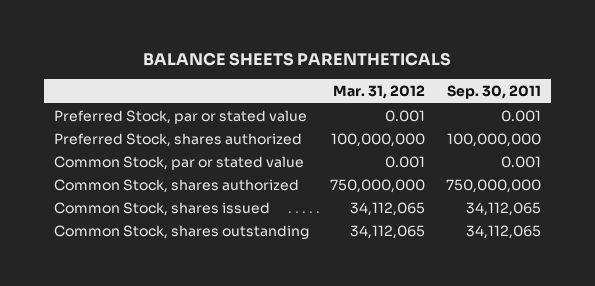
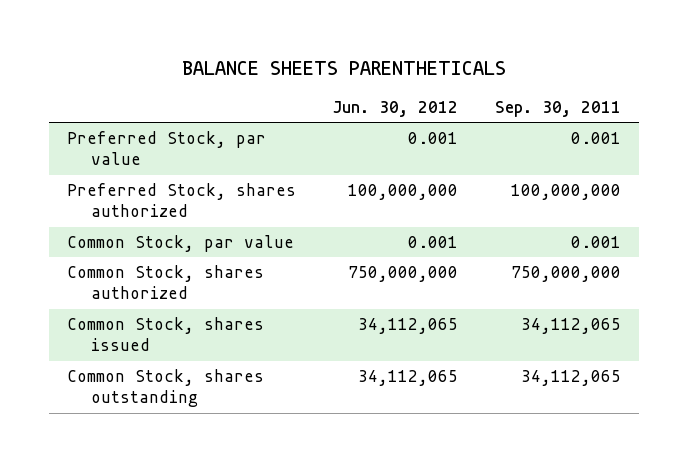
[332,85,425,100] Mar. 31, 2012 -> none
none -> [332,101,459,118] Jun. 30, 2012
[54,109,308,124] Preferred Stock, par or stated value -> [66,130,266,166] Preferred Stock, par value
[54,155,305,170] Common Stock, par or stated value -> [66,234,294,252] Common Stock, par value

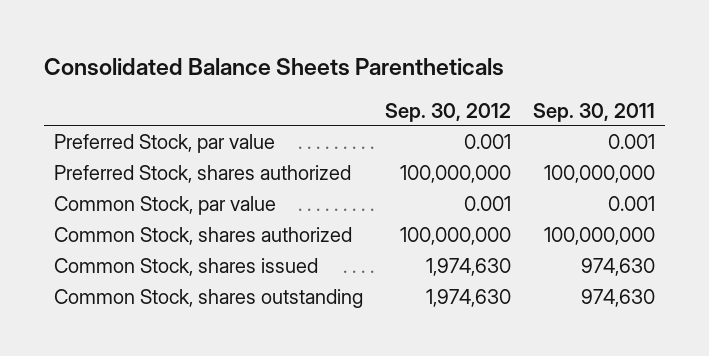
[181,61,506,76] BALANCE SHEETS PARENTHETICALS -> [43,57,504,76] Consolidated Balance Sheets Parentheticals
[332,101,459,118] Jun. 30, 2012 -> none
none -> [385,102,512,122] Sep. 30, 2012
[510,265,621,282] 750,000,000 -> [543,226,655,245] 100,000,000
[520,317,621,334] 34,112,065 -> [580,257,655,276] 974,630
[520,369,621,386] 34,112,065 -> [580,288,655,307] 974,630

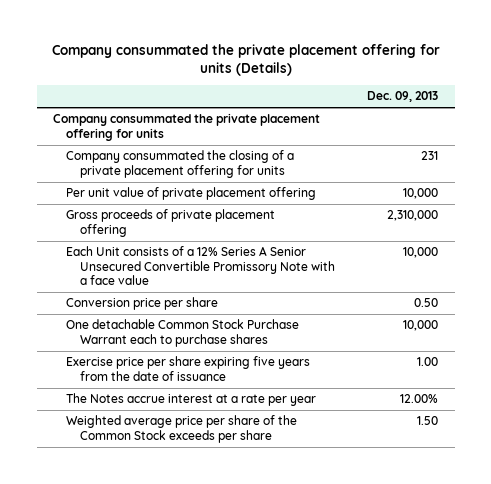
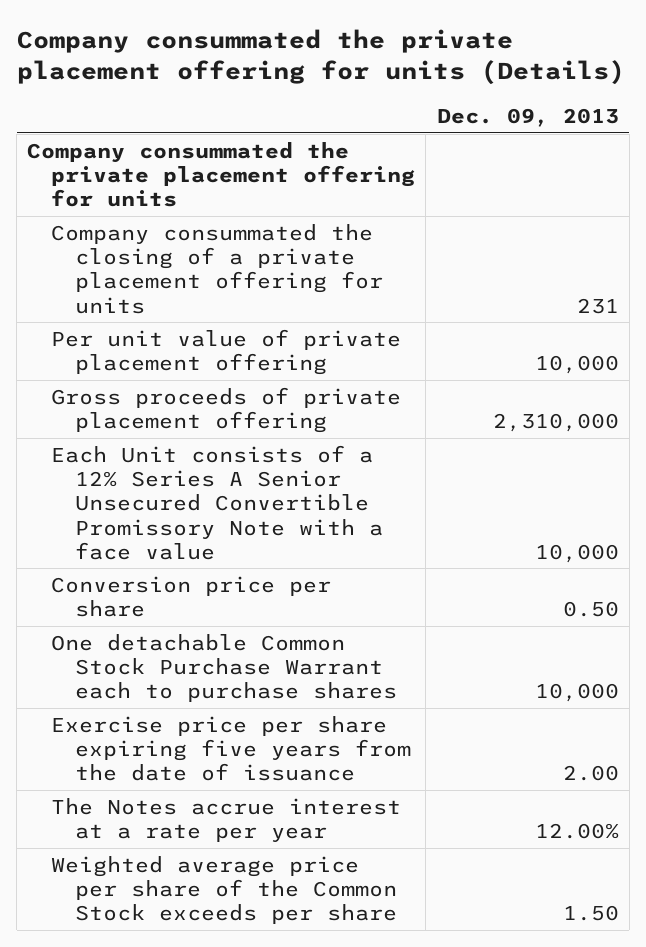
[417,357,439,367] 1.00 -> [562,765,619,782] 2.00

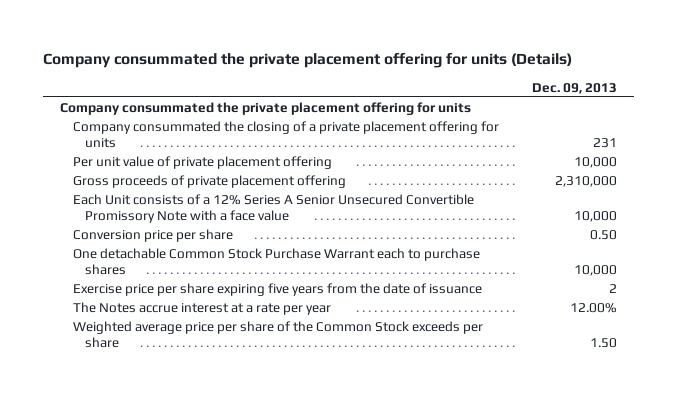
[562,765,619,782] 2.00 -> [608,284,617,294] 2

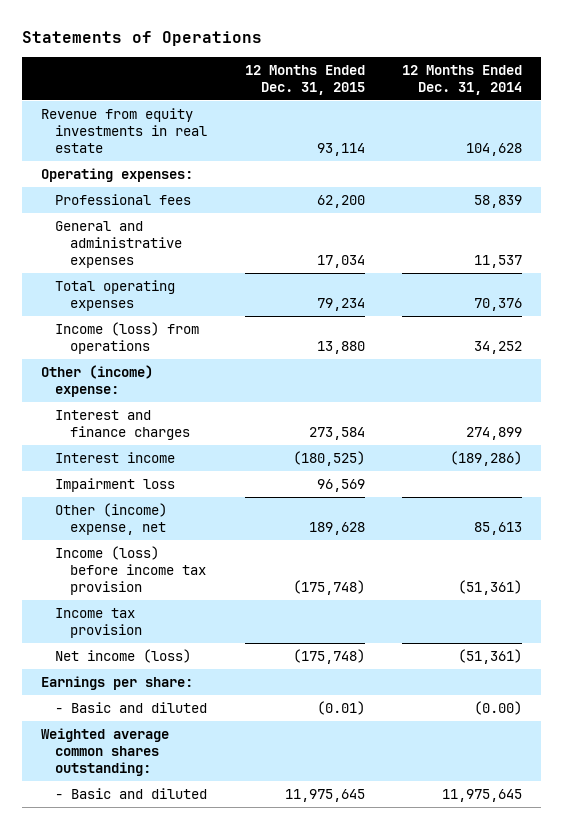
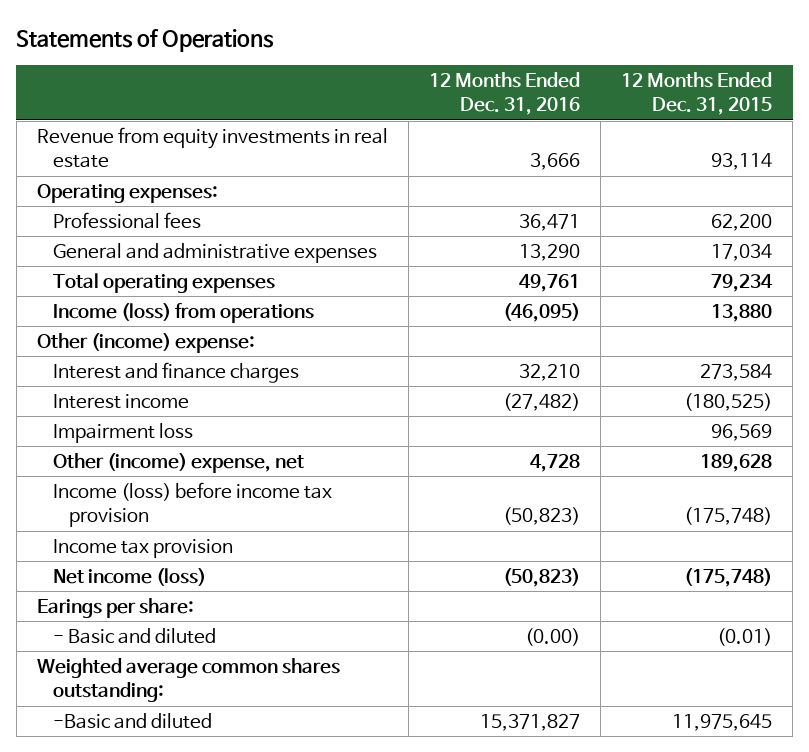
[402,64,523,95] 12 Months Ended Dec. 31, 2014 -> none
none -> [429,72,581,116] 12 Months Ended Dec. 31, 2016
[40,675,193,690] Earnings per share: -> [36,598,194,619] Earings per share:
[55,787,208,799] - Basic and diluted -> [53,713,213,730] -Basic and diluted

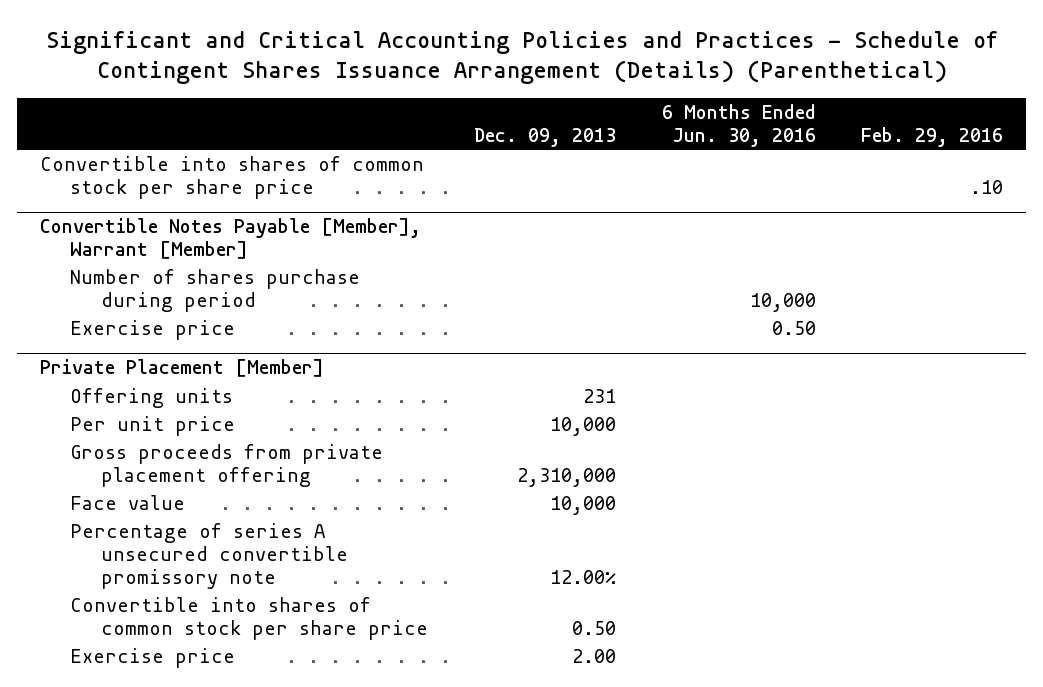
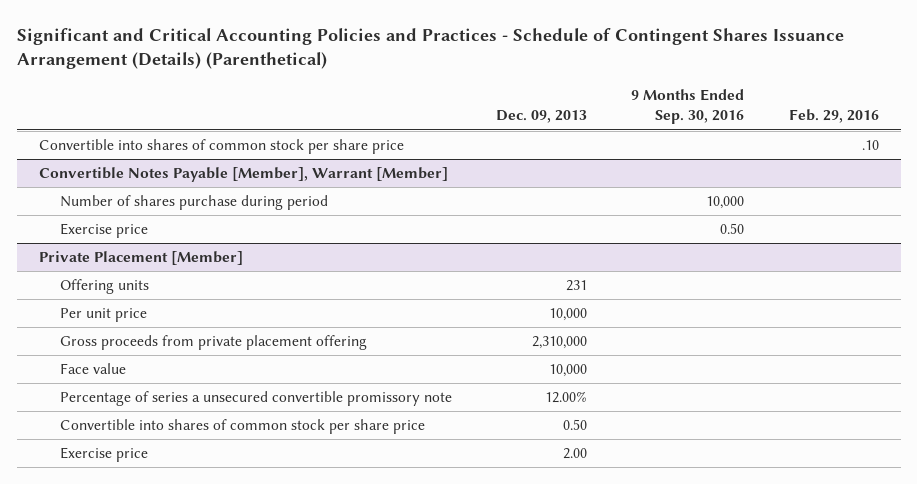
[661,103,816,147] 6 Months Ended Jun. 30, 2016 -> none
none -> [631,89,745,125] 9 Months Ended Sep. 30, 2016
[70,522,348,589] Percentage of series A unsecured convertible promissory note -> [60,391,453,407] Percentage of series a unsecured convertible promissory note

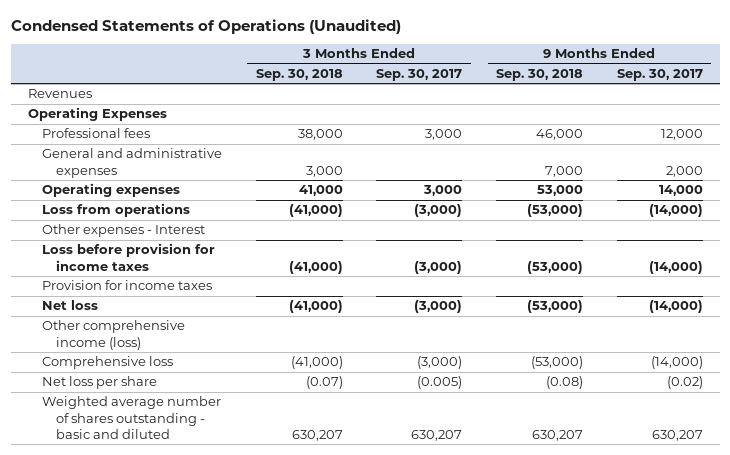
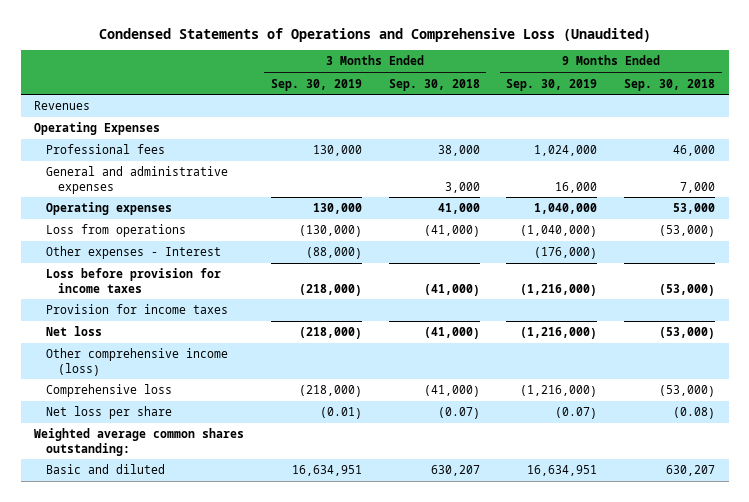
[10,18,401,34] Condensed Statements of Operations (Unaudited) -> [98,27,651,42] Condensed Statements of Operations and Comprehensive Loss (Unaudited)
[376,68,463,81] Sep. 30, 2017 -> none
[616,68,703,81] Sep. 30, 2017 -> none
none -> [270,78,362,91] Sep. 30, 2019
none -> [506,78,598,91] Sep. 30, 2019
none -> [34,428,245,456] Weighted average common shares outstanding:
[41,396,221,439] Weighted average number of shares outstanding - basic and diluted -> [46,464,166,475] Basic and diluted

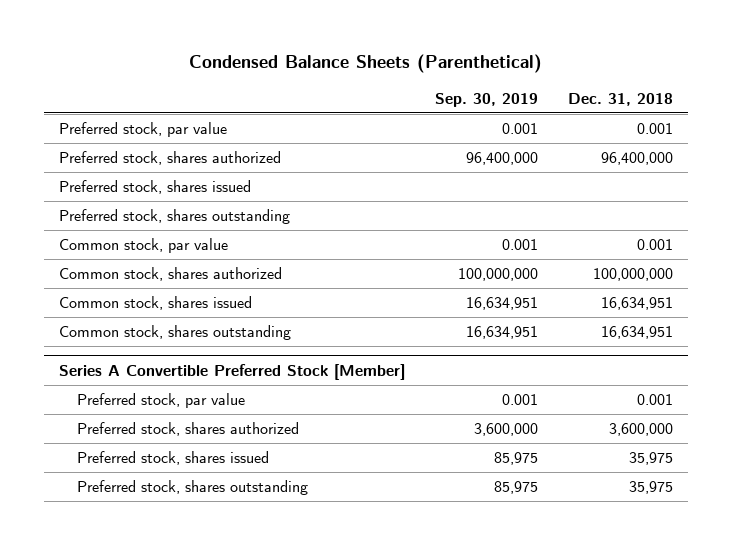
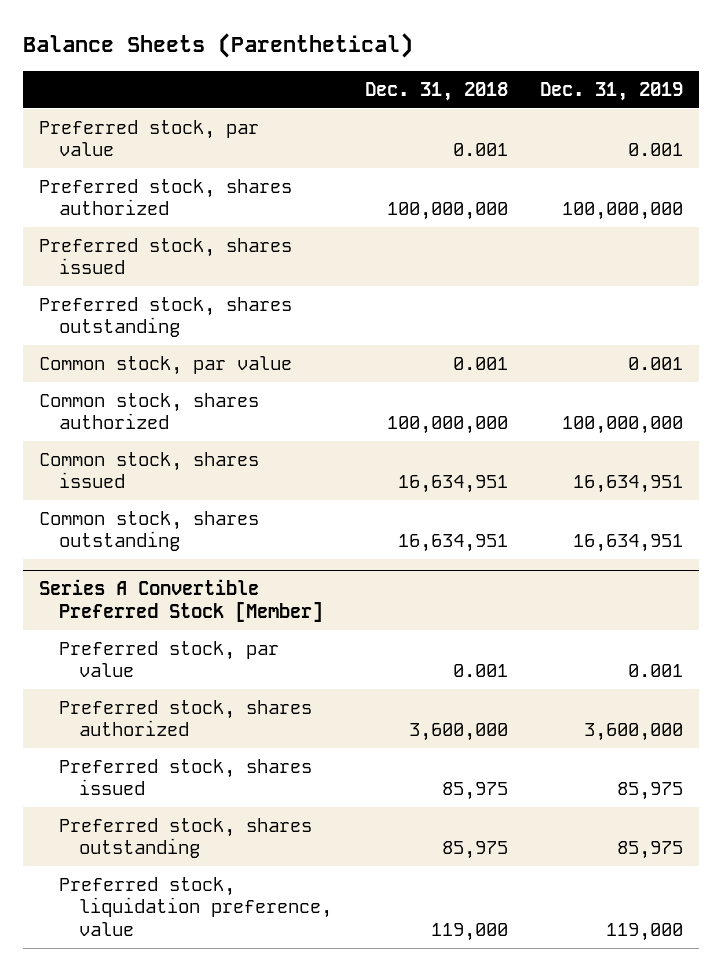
[188,53,542,73] Condensed Balance Sheets (Parenthetical) -> [23,33,414,59] Balance Sheets (Parenthetical)
[434,92,538,107] Sep. 30, 2019 -> none
none -> [539,81,683,101] Dec. 31, 2019
[600,152,673,166] 96,400,000 -> [386,202,508,221] 100,000,000
[628,452,673,466] 35,975 -> [441,782,508,801] 85,975
[628,481,673,495] 35,975 -> [441,841,508,860] 85,975
none -> [59,877,333,936] Preferred stock, liquidation preference, value

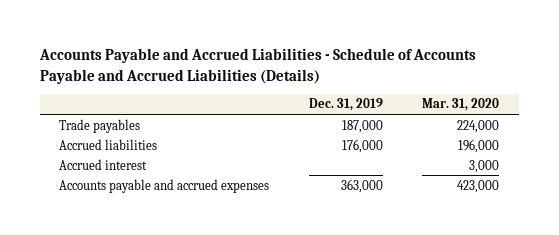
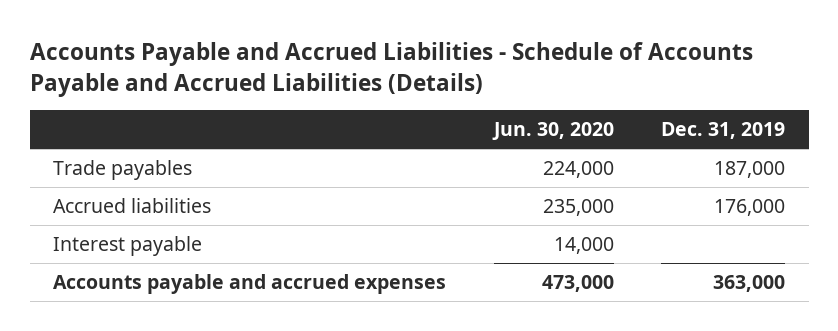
[422,98,500,112] Mar. 31, 2020 -> none
none -> [491,122,614,141] Jun. 30, 2020
[59,158,148,170] Accrued interest -> [53,236,203,257] Interest payable

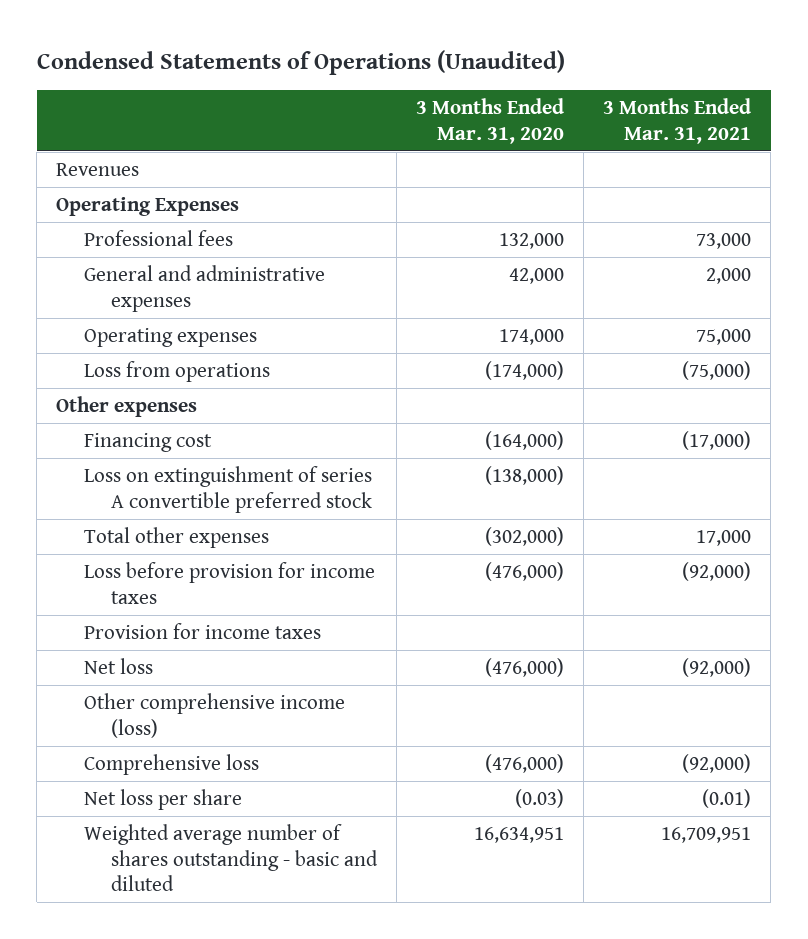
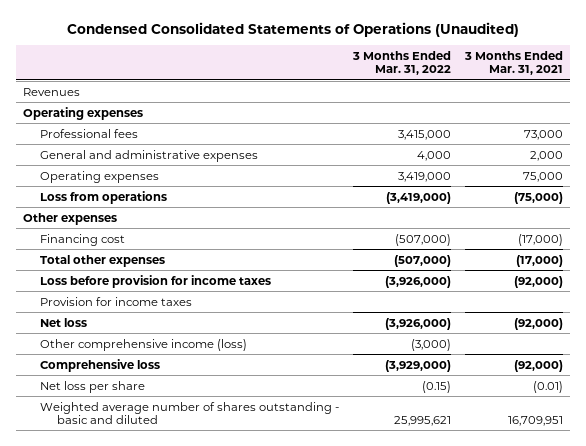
[36,50,565,76] Condensed Statements of Operations (Unaudited) -> [67,21,520,37] Condensed Consolidated Statements of Operations (Unaudited)
[416,98,565,144] 3 Months Ended Mar. 31, 2020 -> none
none -> [352,51,452,76] 3 Months Ended Mar. 31, 2022
[56,197,240,217] Operating Expenses -> [22,106,143,120] Operating expenses
[83,466,372,513] Loss on extinguishment of series A convertible preferred stock -> none
[696,530,752,547] 17,000 -> [516,254,564,267] (17,000)

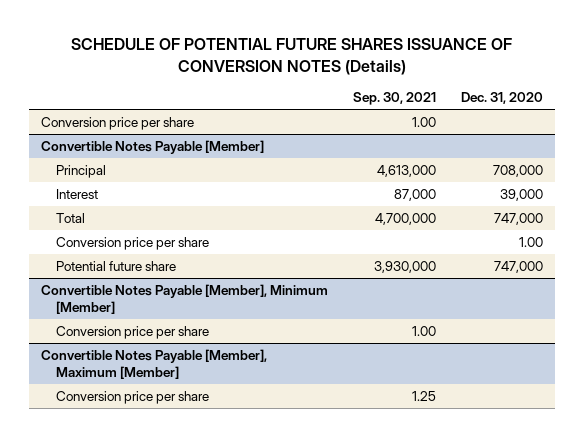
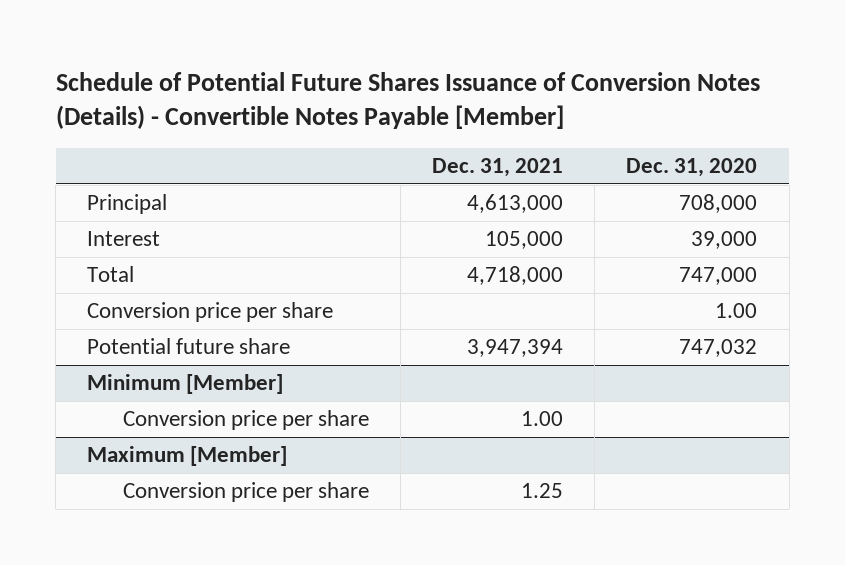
[71,38,513,75] SCHEDULE OF POTENTIAL FUTURE SHARES ISSUANCE OF CONVERSION NOTES (Details) -> [55,71,760,130] Schedule of Potential Future Shares Issuance of Conversion Notes (Details) - Convertible Notes Payable [Member]
[353,92,437,106] Sep. 30, 2021 -> none
none -> [432,158,564,178] Dec. 31, 2021
[41,117,195,131] Conversion price per share -> none
[41,140,265,155] Convertible Notes Payable [Member] -> none
[41,284,329,314] Convertible Notes Payable [Member], Minimum [Member] -> none
[493,261,543,274] 747,000 -> [679,339,758,358] 747,032
none -> [87,374,284,395] Minimum [Member]
[41,349,268,379] Convertible Notes Payable [Member], Maximum [Member] -> none
none -> [87,446,288,467] Maximum [Member]

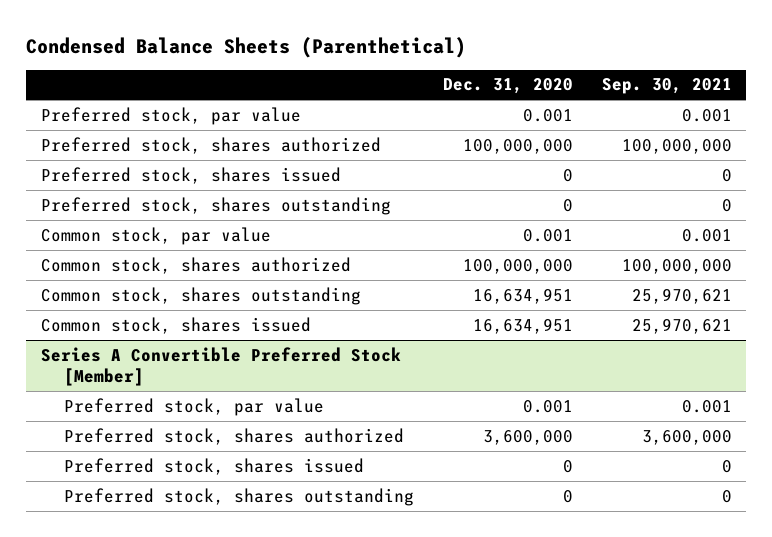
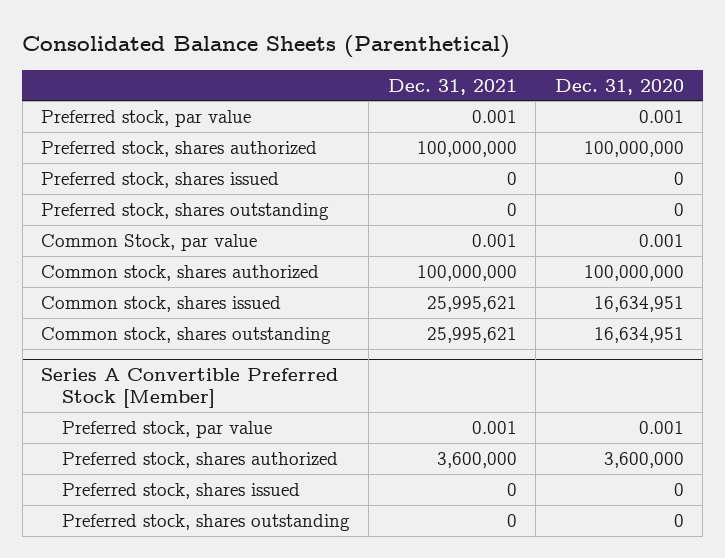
[26,36,467,58] Condensed Balance Sheets (Parenthetical) -> [22,35,511,59] Consolidated Balance Sheets (Parenthetical)
[601,78,732,95] Sep. 30, 2021 -> none
none -> [387,78,517,95] Dec. 31, 2021
[40,226,271,245] Common stock, par value -> [41,233,258,251] Common Stock, par value
[40,286,361,305] Common stock, shares outstanding -> [41,326,332,344] Common stock, shares outstanding

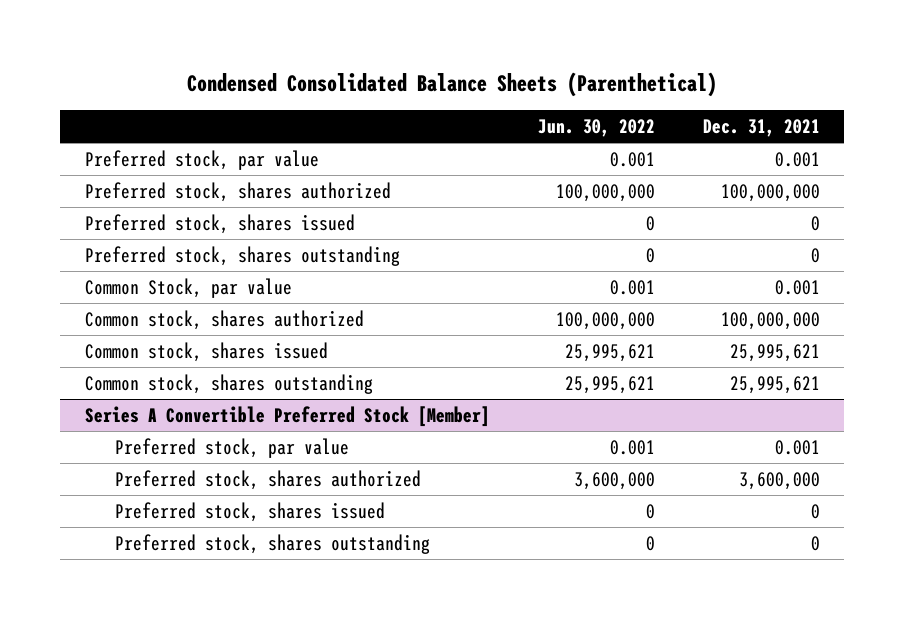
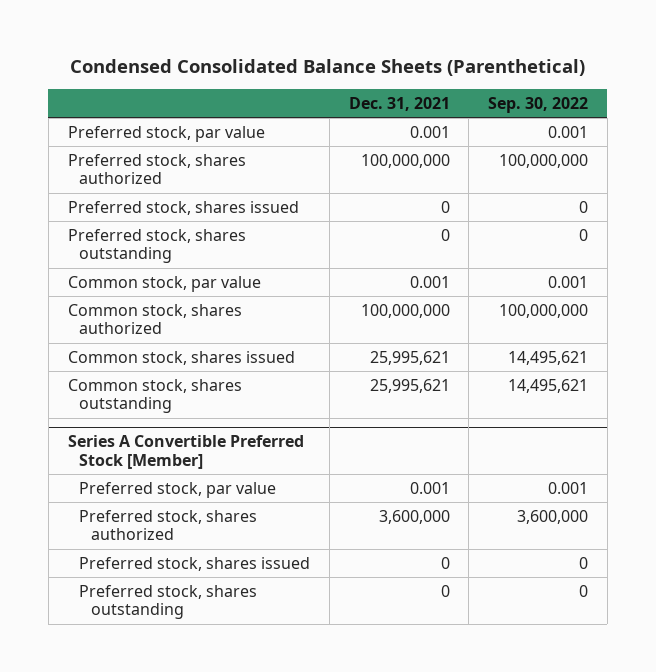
[537,118,655,137] Jun. 30, 2022 -> none
none -> [488,96,589,113] Sep. 30, 2022
[84,277,292,298] Common Stock, par value -> [67,275,261,292] Common stock, par value

